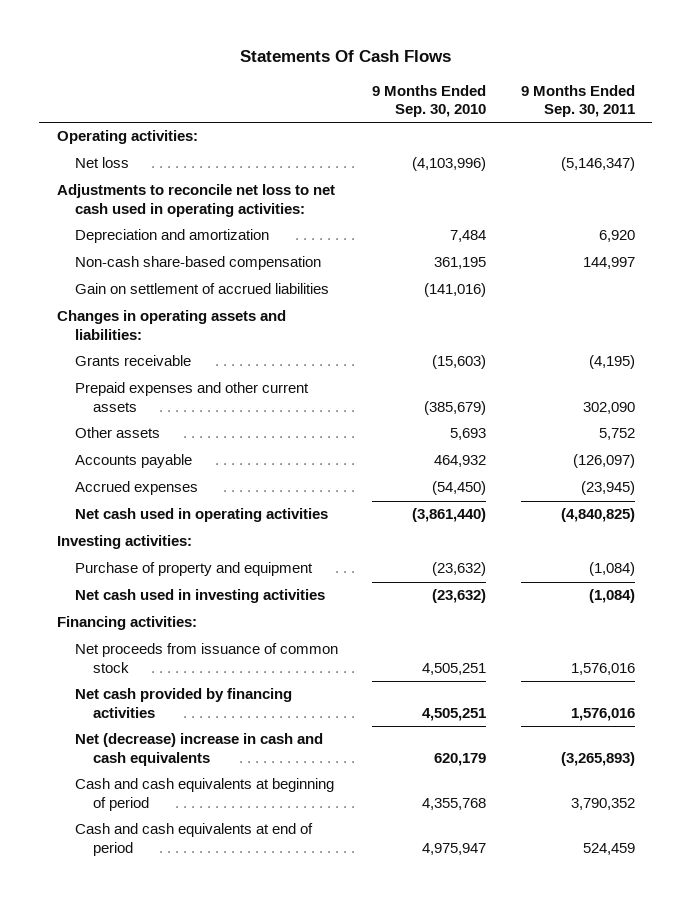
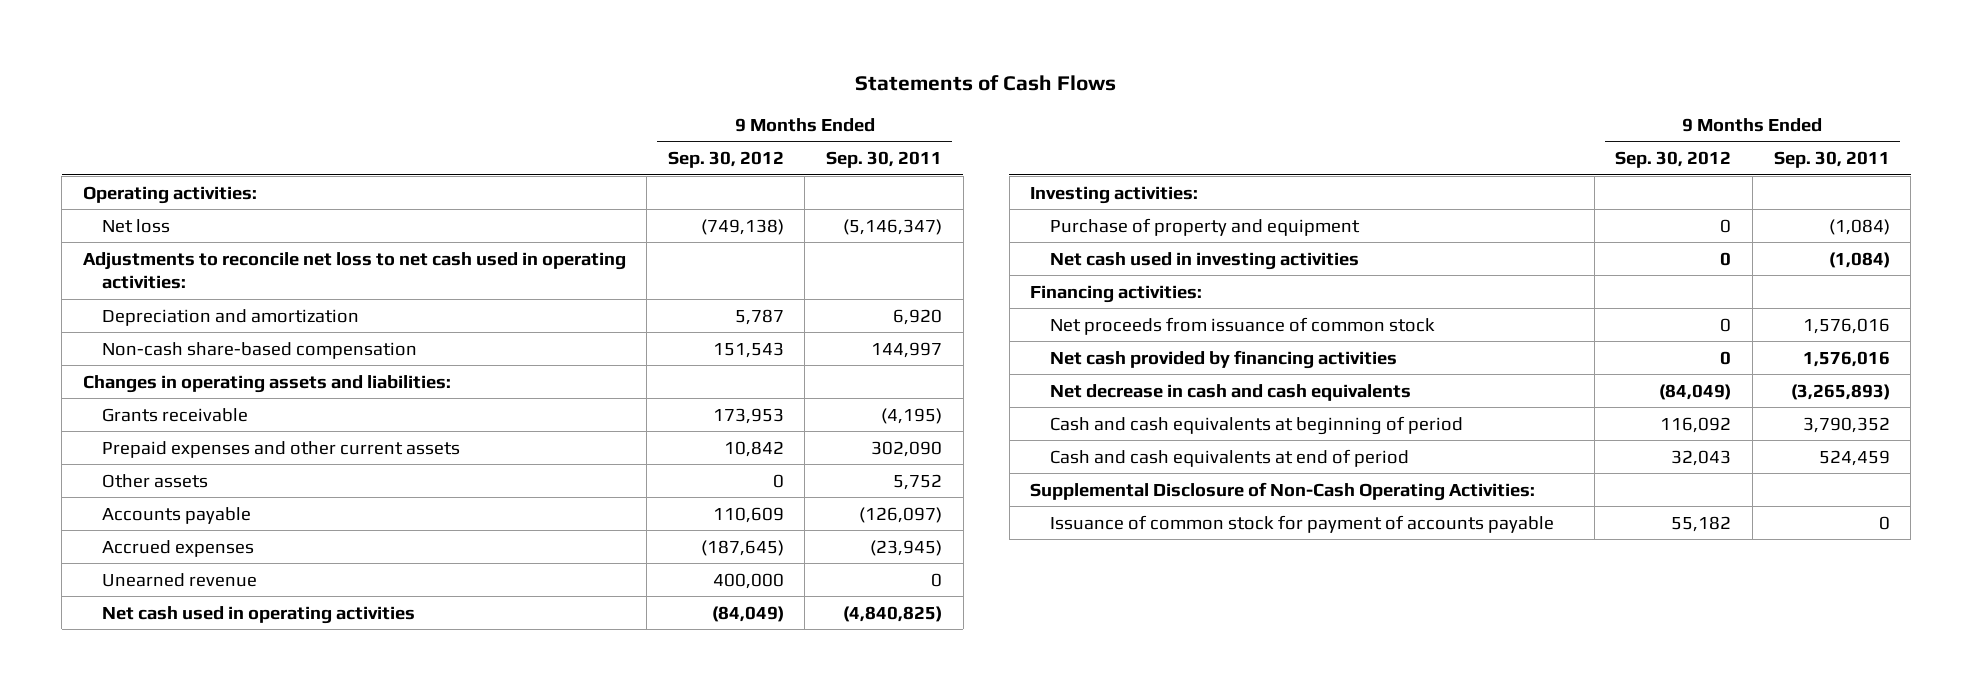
[239,50,451,63] Statements Of Cash Flows -> [855,75,1117,92] Statements of Cash Flows
[372,84,487,117] 9 Months Ended Sep. 30, 2010 -> none
none -> [667,151,784,169] Sep. 30, 2012
[74,283,329,295] Gain on settlement of accrued liabilities -> none
none -> [102,572,258,587] Unearned revenue
[74,733,323,766] Net (decrease) increase in cash and cash equivalents -> [1049,383,1411,401] Net decrease in cash and cash equivalents
none -> [1030,481,1536,501] Supplemental Disclosure of Non-Cash Operating Activities:
none -> [1049,514,1554,533] Issuance of common stock for payment of accounts payable

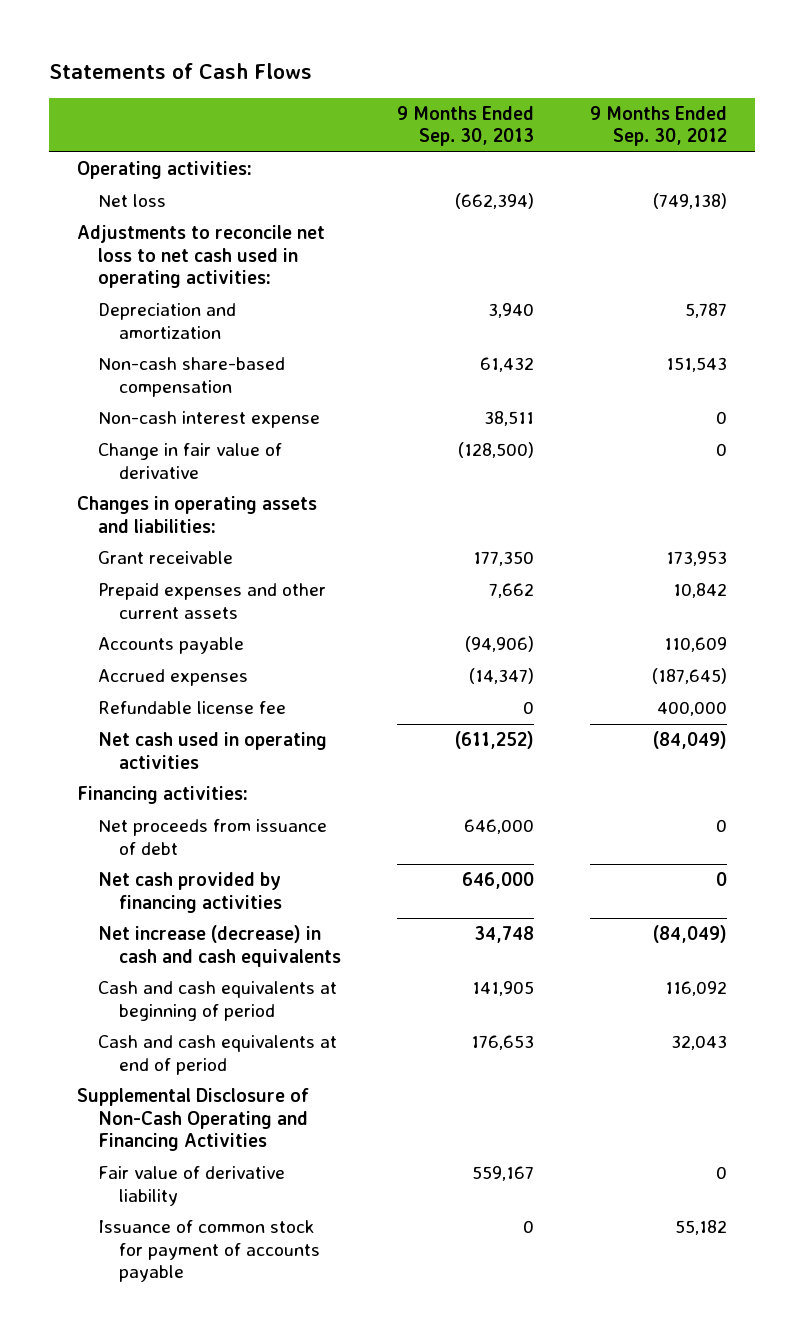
[825,151,942,169] Sep. 30, 2011 -> none
none -> [397,106,535,147] 9 Months Ended Sep. 30, 2013
none -> [98,411,321,429] Non-cash interest expense
none -> [98,443,283,479] Change in fair value of derivative
[102,407,249,422] Grants receivable -> [98,551,234,565] Grant receivable
[102,473,209,488] Other assets -> none
[102,572,258,587] Unearned revenue -> [98,701,287,715] Refundable license fee
[1030,185,1199,204] Investing activities: -> none
[1049,217,1360,236] Purchase of property and equipment -> none
[1049,251,1359,270] Net cash used in investing activities -> none
[1049,316,1435,335] Net proceeds from issuance of common stock -> [98,819,328,855] Net proceeds from issuance of debt
[1049,383,1411,401] Net decrease in cash and cash equivalents -> [98,925,342,967] Net increase (decrease) in cash and cash equivalents
[1030,481,1536,501] Supplemental Disclosure of Non-Cash Operating Activities: -> [77,1088,310,1152] Supplemental Disclosure of Non-Cash Operating and Financing Activities
none -> [98,1166,286,1206] Fair value of derivative liability

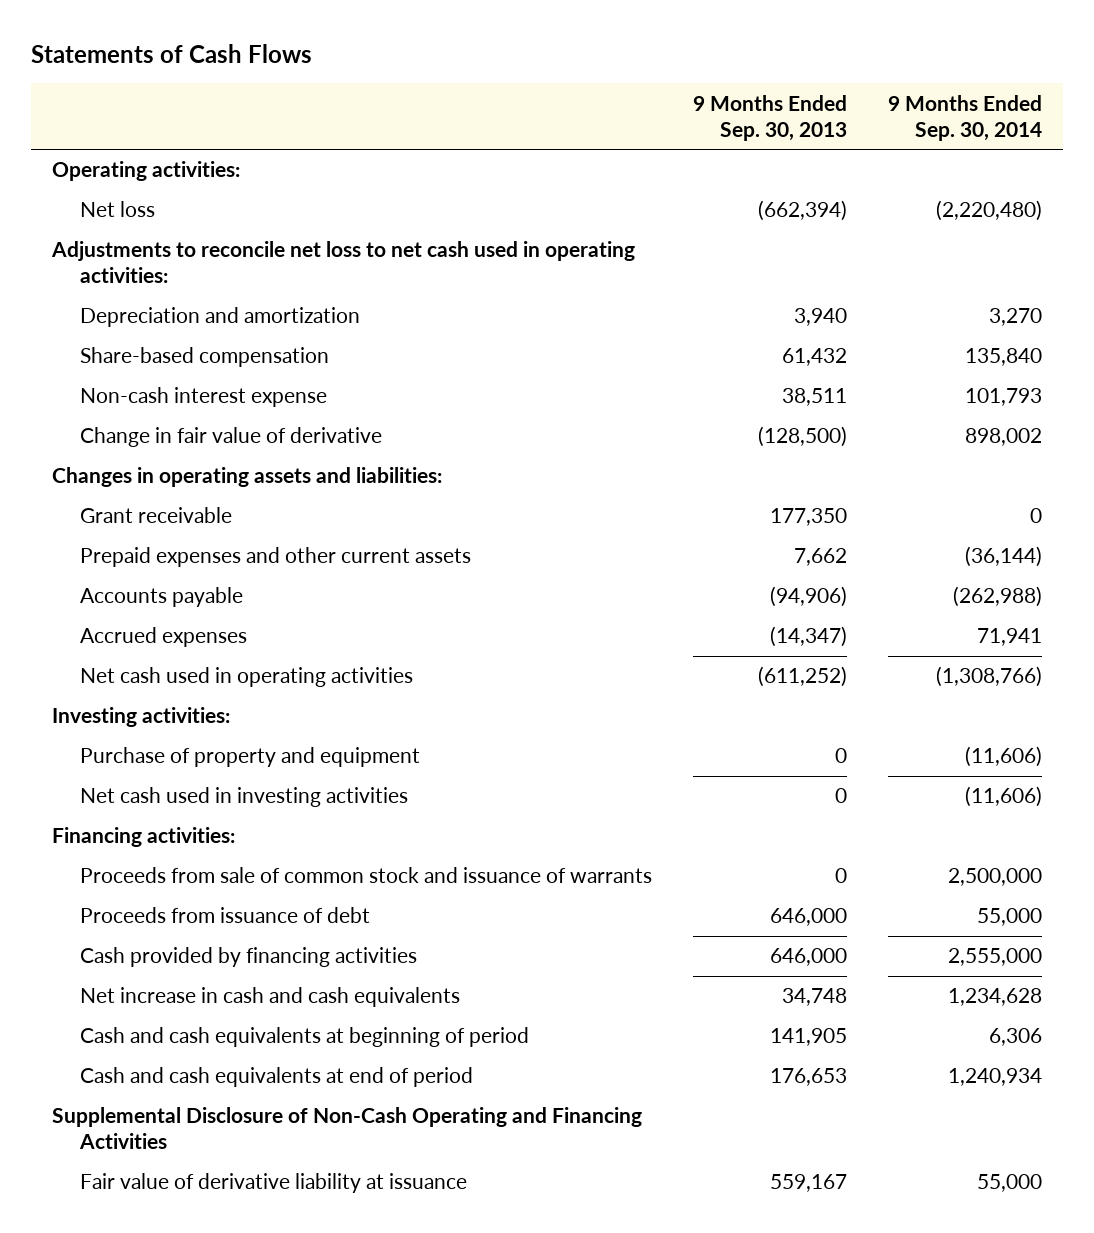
[589,106,727,147] 9 Months Ended Sep. 30, 2012 -> none
none -> [888,94,1043,141] 9 Months Ended Sep. 30, 2014
[98,357,286,397] Non-cash share-based compensation -> [79,347,329,368] Share-based compensation
[98,701,287,715] Refundable license fee -> none
none -> [51,707,230,728] Investing activities:
none -> [79,747,420,768] Purchase of property and equipment
none -> [79,787,408,808] Net cash used in investing activities
none -> [79,867,652,884] Proceeds from sale of common stock and issuance of warrants
[98,819,328,855] Net proceeds from issuance of debt -> [79,907,370,924] Proceeds from issuance of debt
[98,872,283,913] Net cash provided by financing activities -> [79,947,417,968] Cash provided by financing activities
[98,925,342,967] Net increase (decrease) in cash and cash equivalents -> [79,987,460,1008] Net increase in cash and cash equivalents
[98,1220,321,1283] Issuance of common stock for payment of accounts payable -> none
[98,1166,286,1206] Fair value of derivative liability -> [79,1173,467,1194] Fair value of derivative liability at issuance

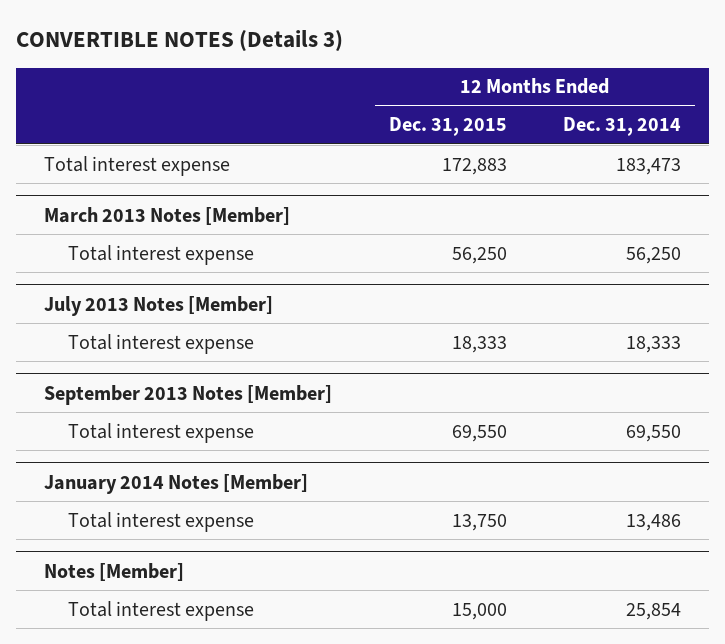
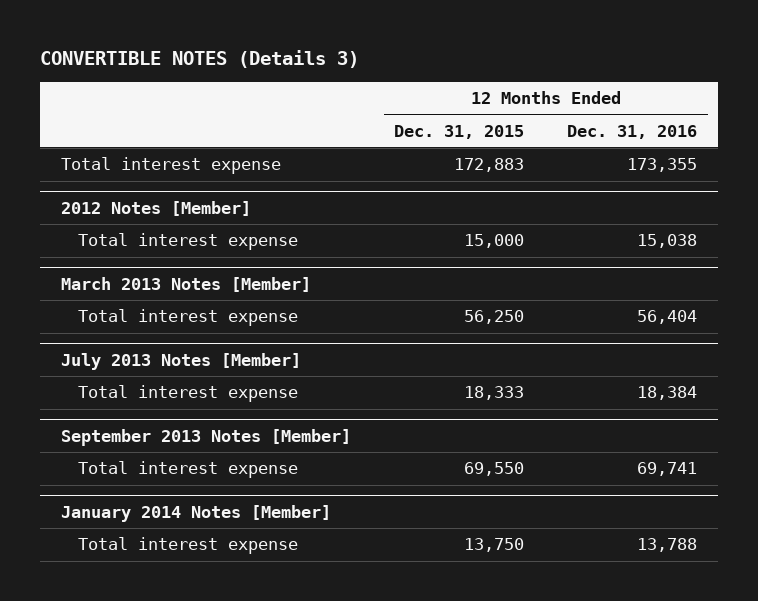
[562,117,681,137] Dec. 31, 2014 -> none
none -> [567,124,698,139] Dec. 31, 2016
none -> [61,200,252,216] 2012 Notes [Member]
none -> [78,233,299,251] Total interest expense
[44,562,185,581] Notes [Member] -> none
[68,600,255,621] Total interest expense -> none

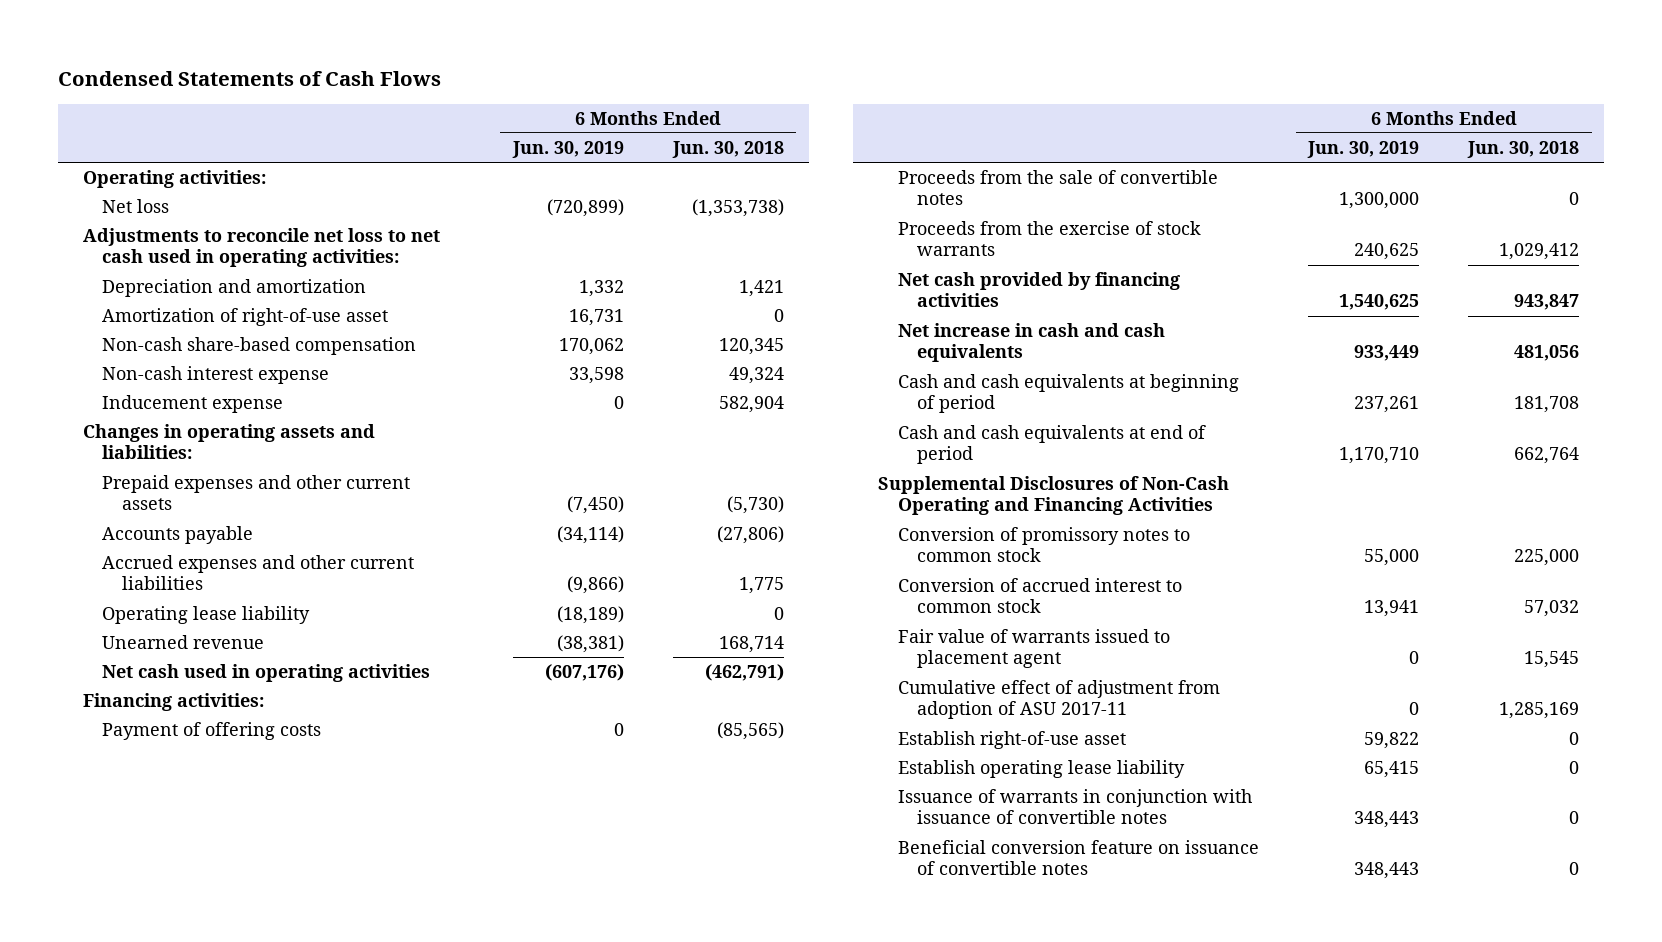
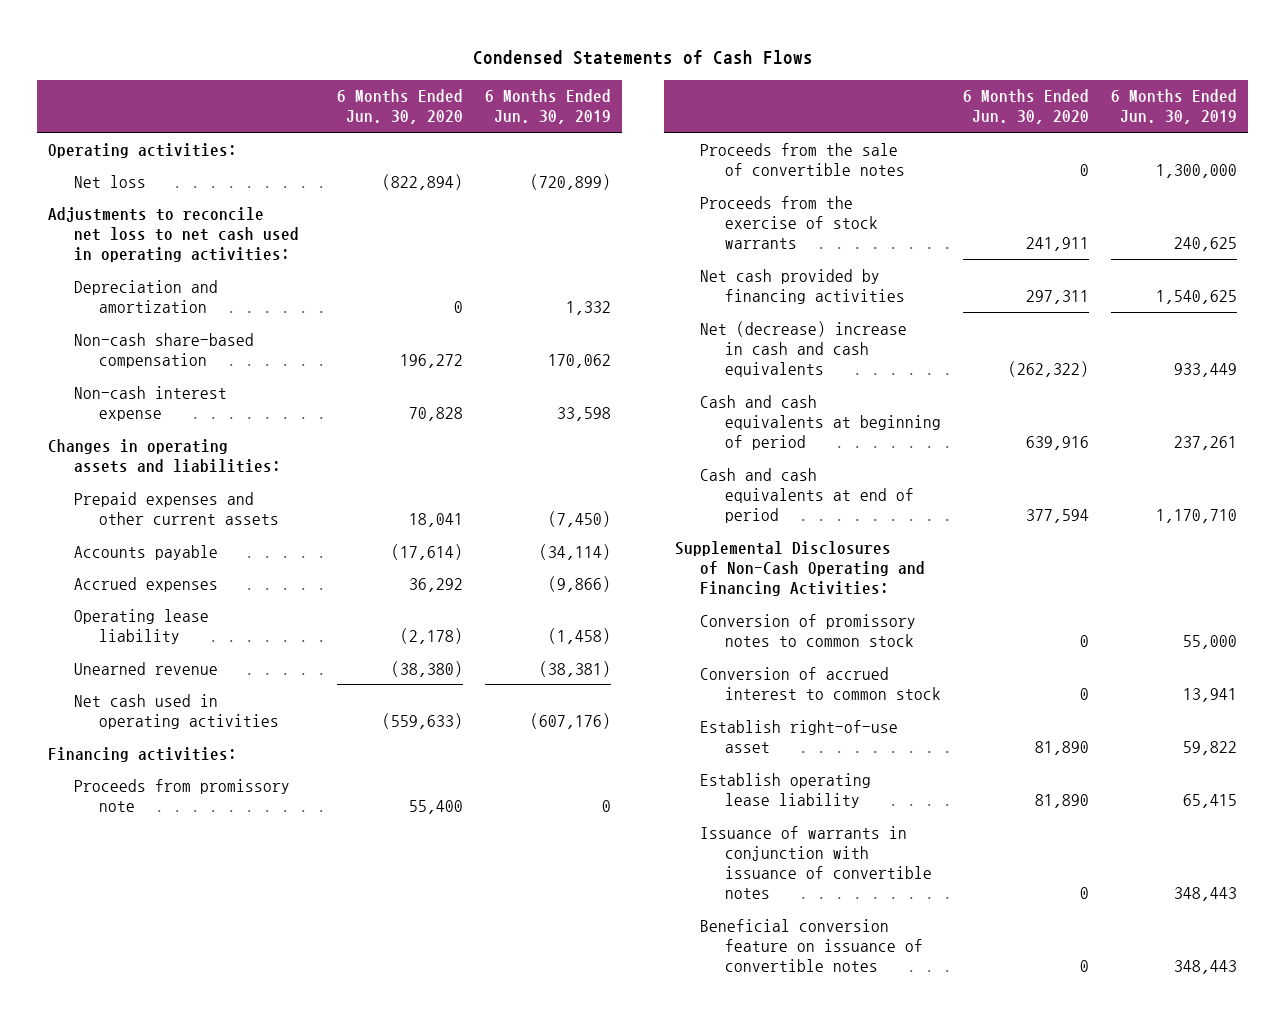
[672,141,785,159] Jun. 30, 2018 -> none
none -> [337,89,464,125] 6 Months Ended Jun. 30, 2020
[102,308,389,327] Amortization of right-of-use asset -> none
[102,395,284,414] Inducement expense -> none
[102,555,415,591] Accrued expenses and other current liabilities -> [73,576,218,592] Accrued expenses
[556,606,624,625] (18,189) -> [548,627,612,644] (1,458)
[102,722,322,741] Payment of offering costs -> none
none -> [73,778,290,812] Proceeds from promissory note
[897,323,1165,363] Net increase in cash and cash equivalents -> [699,320,907,378] Net (decrease) increase in cash and cash equivalents
[878,476,1230,516] Supplemental Disclosures of Non-Cash Operating and Financing Activities -> [674,540,925,597] Supplemental Disclosures of Non-Cash Operating and Financing Activities:
[897,629,1170,669] Fair value of warrants issued to placement agent -> none
[897,680,1220,720] Cumulative effect of adjustment from adoption of ASU 2017-11 -> none

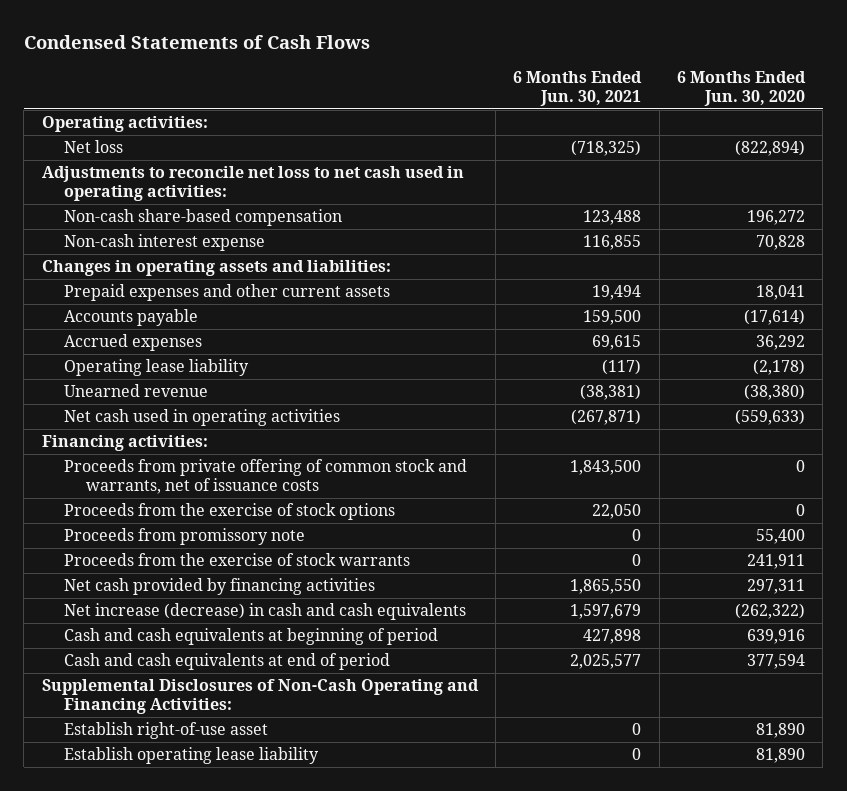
[485,89,612,125] 6 Months Ended Jun. 30, 2019 -> none
none -> [513,71,643,106] 6 Months Ended Jun. 30, 2021
[73,279,218,313] Depreciation and amortization -> none
none -> [64,459,468,494] Proceeds from private offering of common stock and warrants, net of issuance costs
none -> [64,503,396,521] Proceeds from the exercise of stock options
[699,142,906,176] Proceeds from the sale of convertible notes -> none
[699,320,907,378] Net (decrease) increase in cash and cash equivalents -> [64,603,467,621] Net increase (decrease) in cash and cash equivalents
[699,613,916,647] Conversion of promissory notes to common stock -> none
[699,666,942,700] Conversion of accrued interest to common stock -> none
[699,825,933,900] Issuance of warrants in conjunction with issuance of convertible notes -> none
[699,918,924,973] Beneficial conversion feature on issuance of convertible notes -> none

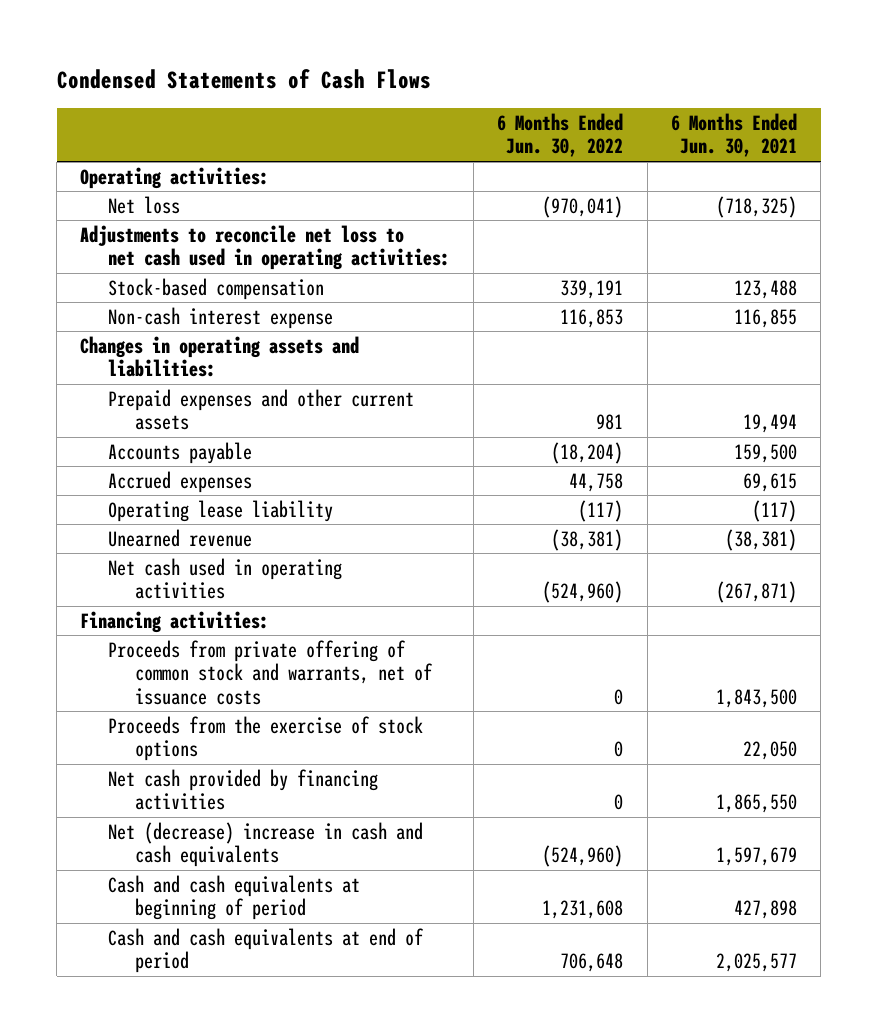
[676,71,806,106] 6 Months Ended Jun. 30, 2020 -> none
none -> [497,113,624,158] 6 Months Ended Jun. 30, 2022
[64,209,343,227] Non-cash share-based compensation -> [107,277,324,300] Stock-based compensation
[64,528,306,546] Proceeds from promissory note -> none
[64,553,411,567] Proceeds from the exercise of stock warrants -> none
[64,603,467,621] Net increase (decrease) in cash and cash equivalents -> [107,821,423,868] Net (decrease) increase in cash and cash equivalents
[41,679,479,714] Supplemental Disclosures of Non-Cash Operating and Financing Activities: -> none
[64,722,269,740] Establish right-of-use asset -> none
[64,747,320,765] Establish operating lease liability -> none

